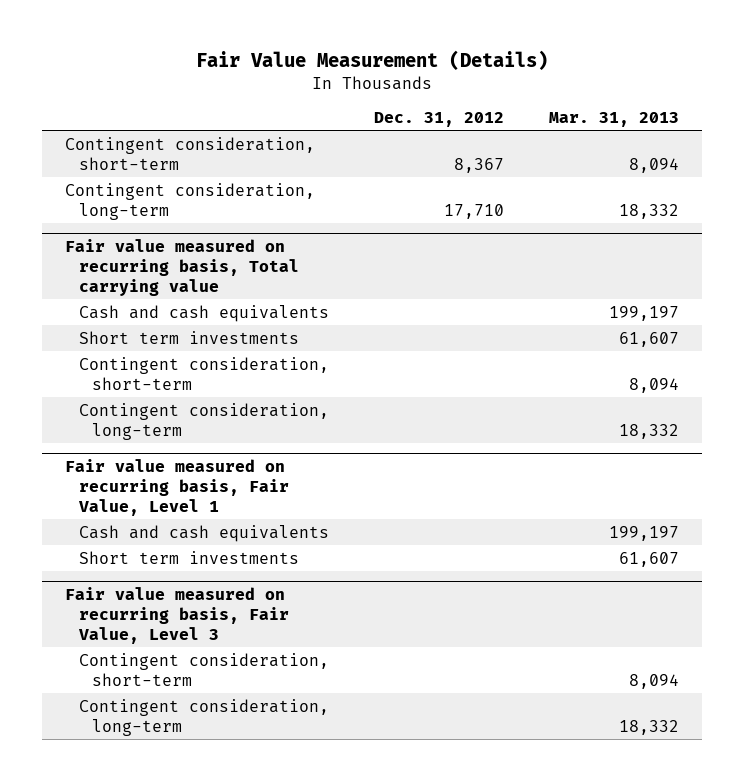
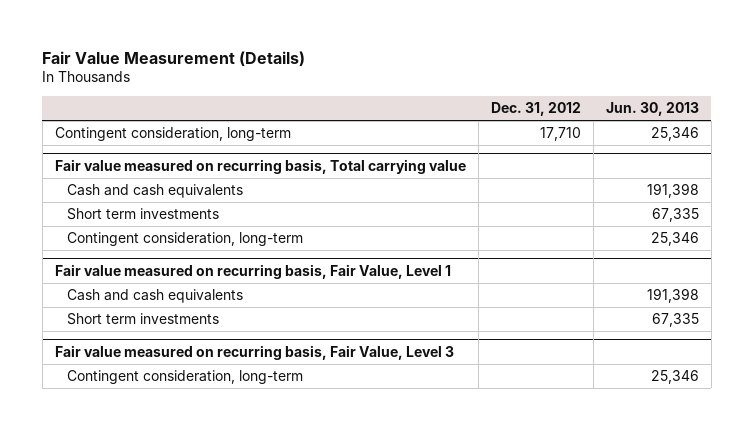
[549,111,680,127] Mar. 31, 2013 -> none
none -> [605,102,699,117] Jun. 30, 2013
[64,136,315,170] Contingent consideration, short-term -> none
[78,356,329,390] Contingent consideration, short-term -> none
[78,652,329,686] Contingent consideration, short-term -> none

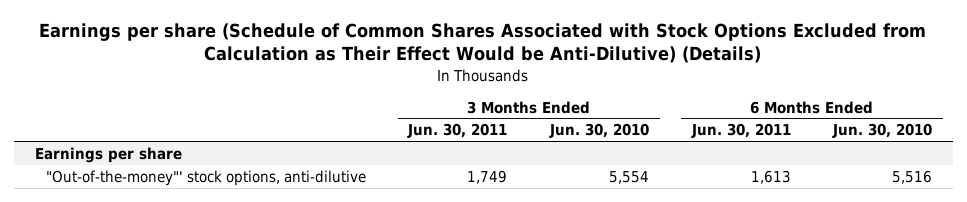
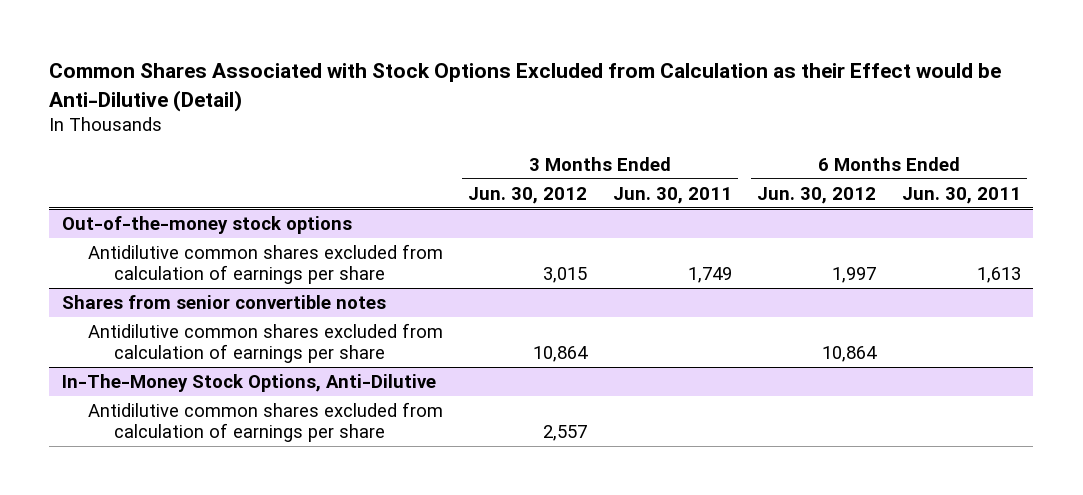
[39,23,927,64] Earnings per share (Schedule of Common Shares Associated with Stock Options Excluded from Calculation as Their Effect Would be Anti-Dilutive) (Details) -> [49,63,1002,112] Common Shares Associated with Stock Options Excluded from Calculation as their Effect would be Anti-Dilutive (Detail)
[549,123,650,139] Jun. 30, 2010 -> none
[832,123,933,139] Jun. 30, 2010 -> none
none -> [468,186,588,204] Jun. 30, 2012
none -> [757,186,877,204] Jun. 30, 2012
[34,146,182,163] Earnings per share -> none
[45,169,366,186] "Out-of-the-money"' stock options, anti-dilutive -> none
none -> [62,216,353,235] Out-of-the-money stock options
none -> [88,244,444,285] Antidilutive common shares excluded from calculation of earnings per share
none -> [62,295,387,310] Shares from senior convertible notes
none -> [88,323,444,364] Antidilutive common shares excluded from calculation of earnings per share
none -> [62,374,437,393] In-The-Money Stock Options, Anti-Dilutive
none -> [88,402,444,443] Antidilutive common shares excluded from calculation of earnings per share

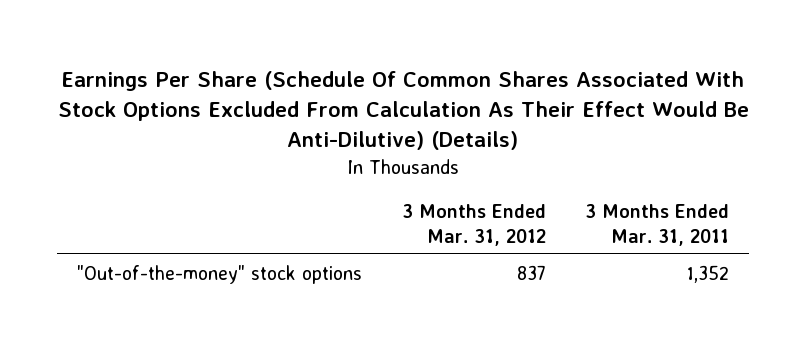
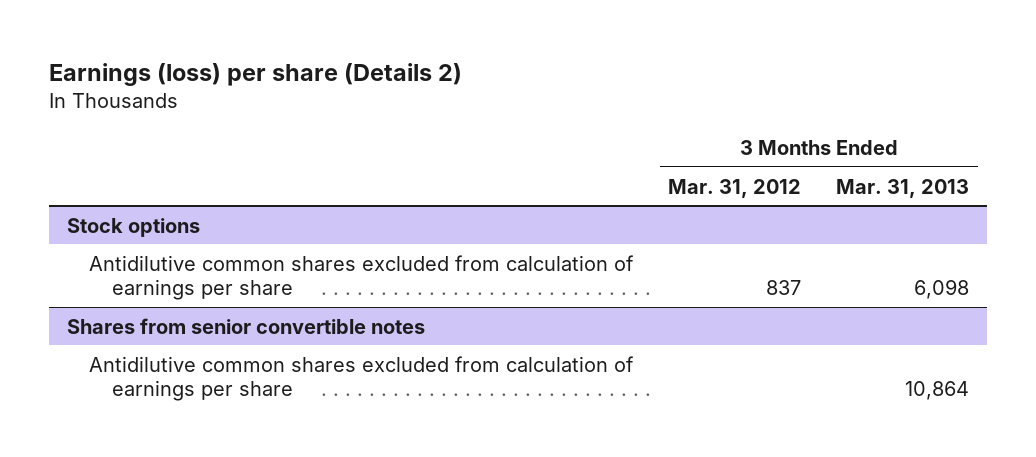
[58,71,750,151] Earnings Per Share (Schedule Of Common Shares Associated With Stock Options Excluded From Calculation As Their Effect Would Be Anti-Dilutive) (Details) -> [49,62,463,86] Earnings (loss) per share (Details 2)
[585,203,730,246] 3 Months Ended Mar. 31, 2011 -> none
none -> [836,178,970,198] Mar. 31, 2013
[76,264,362,284] "Out-of-the-money" stock options -> none
none -> [66,217,200,237] Stock options
none -> [89,254,635,301] Antidilutive common shares excluded from calculation of earnings per share
none -> [66,317,425,334] Shares from senior convertible notes
none -> [89,355,635,402] Antidilutive common shares excluded from calculation of earnings per share

